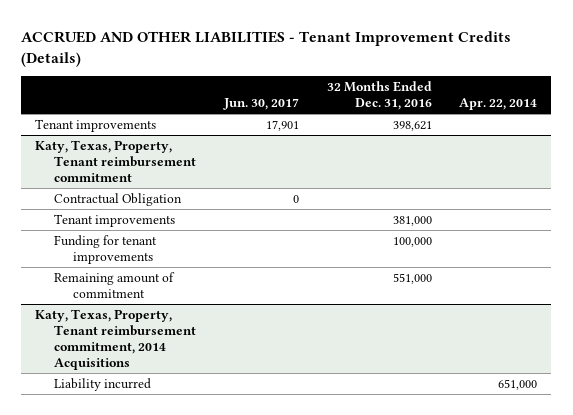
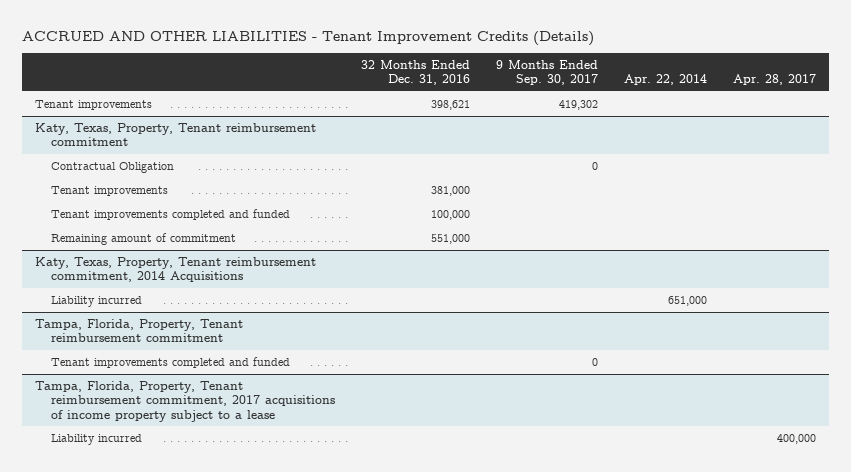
[222,98,299,111] Jun. 30, 2017 -> none
none -> [495,59,598,85] 9 Months Ended Sep. 30, 2017
none -> [732,73,816,85] Apr. 28, 2017
[53,234,157,264] Funding for tenant improvements -> [51,208,291,220] Tenant improvements completed and funded
none -> [35,318,244,343] Tampa, Florida, Property, Tenant reimbursement commitment
none -> [51,356,291,368] Tenant improvements completed and funded
none -> [35,380,336,422] Tampa, Florida, Property, Tenant reimbursement commitment, 2017 acquisitions of income property subject to a lease
none -> [51,433,143,445] Liability incurred

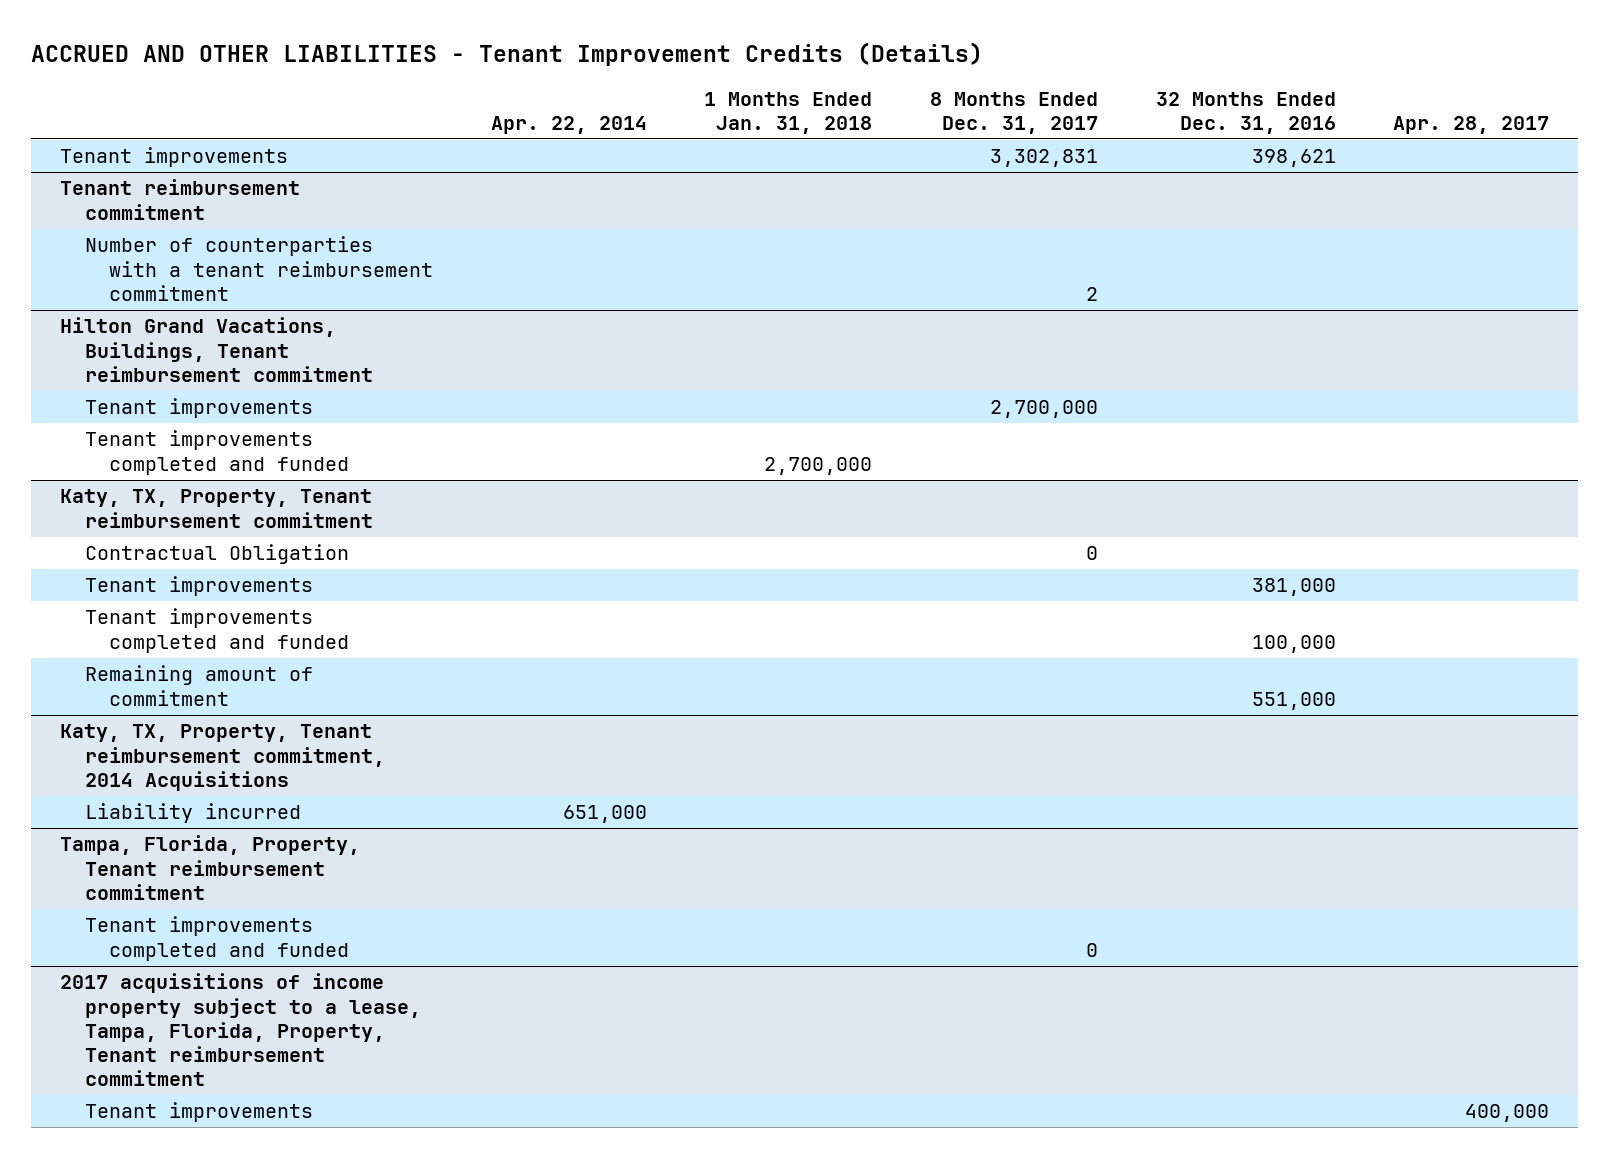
[495,59,598,85] 9 Months Ended Sep. 30, 2017 -> none
none -> [704,91,873,134] 1 Months Ended Jan. 31, 2018
none -> [929,91,1098,134] 8 Months Ended Dec. 31, 2017
none -> [60,179,301,220] Tenant reimbursement commitment
none -> [84,236,434,301] Number of counterparties with a tenant reimbursement commitment
none -> [60,317,373,382] Hilton Grand Vacations, Buildings, Tenant reimbursement commitment
none -> [84,398,313,419] Tenant improvements
none -> [84,430,350,475] Tenant improvements completed and funded
[35,122,317,147] Katy, Texas, Property, Tenant reimbursement commitment -> [60,489,373,528] Katy, TX, Property, Tenant reimbursement commitment
[35,256,317,283] Katy, Texas, Property, Tenant reimbursement commitment, 2014 Acquisitions -> [60,724,385,791] Katy, TX, Property, Tenant reimbursement commitment, 2014 Acquisitions
[51,433,143,445] Liability incurred -> none
[35,380,336,422] Tampa, Florida, Property, Tenant reimbursement commitment, 2017 acquisitions of income property subject to a lease -> [60,973,421,1087] 2017 acquisitions of income property subject to a lease, Tampa, Florida, Property, Tenant reimbursement commitment
none -> [84,1102,313,1123] Tenant improvements

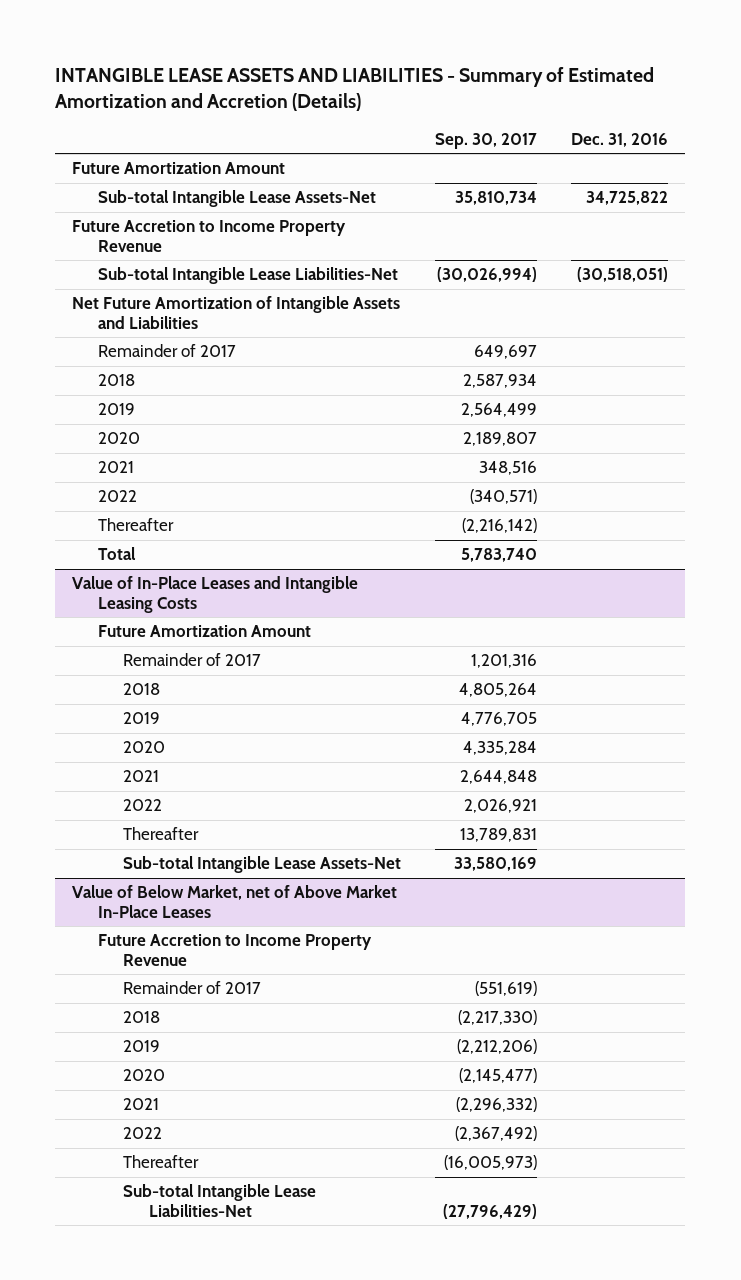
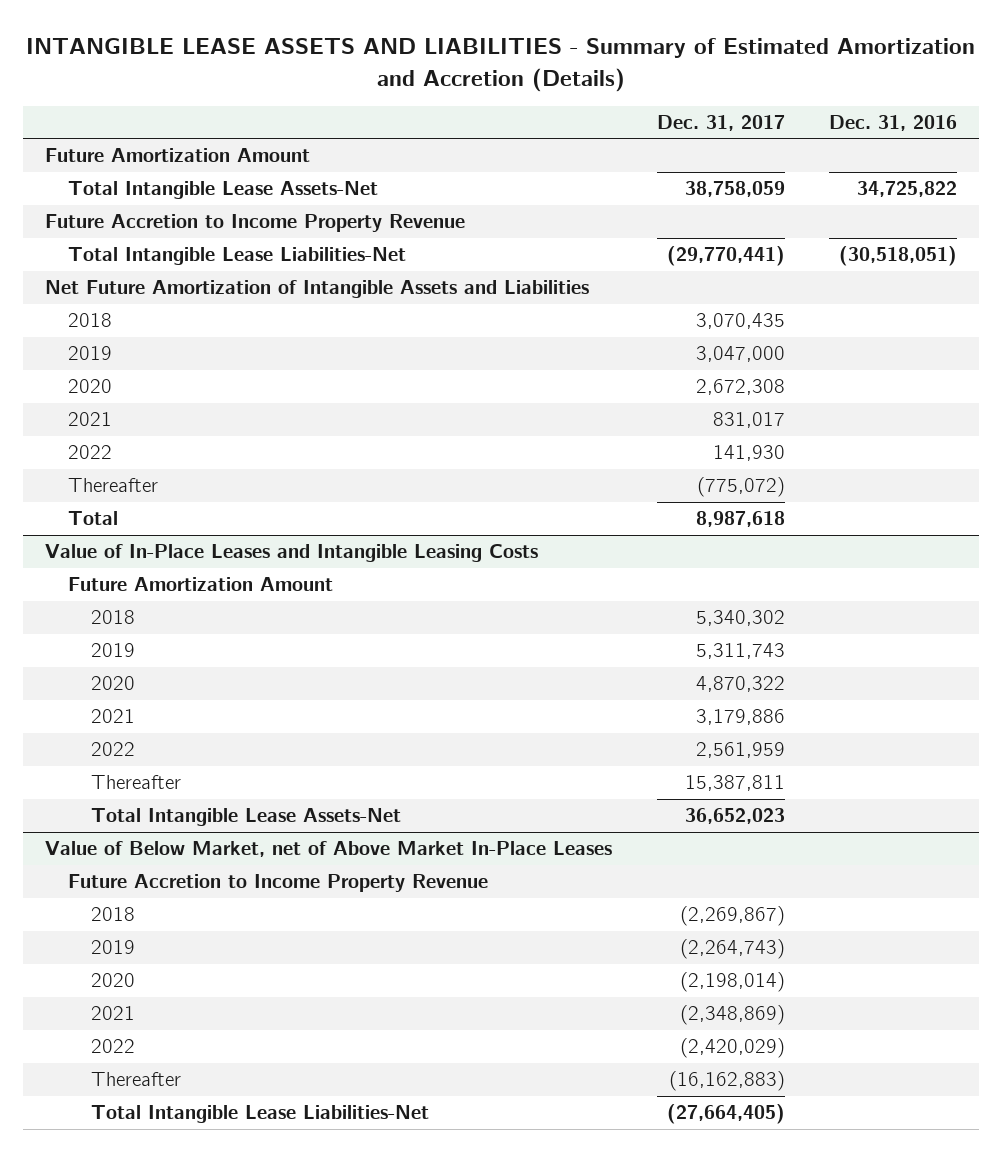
[435,132,538,149] Sep. 30, 2017 -> none
none -> [656,114,785,131] Dec. 31, 2017
[97,190,376,208] Sub-total Intangible Lease Assets-Net -> [67,181,378,200] Total Intangible Lease Assets-Net
[97,267,398,285] Sub-total Intangible Lease Liabilities-Net -> [67,247,406,266] Total Intangible Lease Liabilities-Net
[97,344,236,358] Remainder of 2017 -> none
[123,653,262,667] Remainder of 2017 -> none
[123,856,402,874] Sub-total Intangible Lease Assets-Net -> [90,808,401,827] Total Intangible Lease Assets-Net
[123,981,262,995] Remainder of 2017 -> none
[123,1184,317,1217] Sub-total Intangible Lease Liabilities-Net -> [90,1105,429,1124] Total Intangible Lease Liabilities-Net

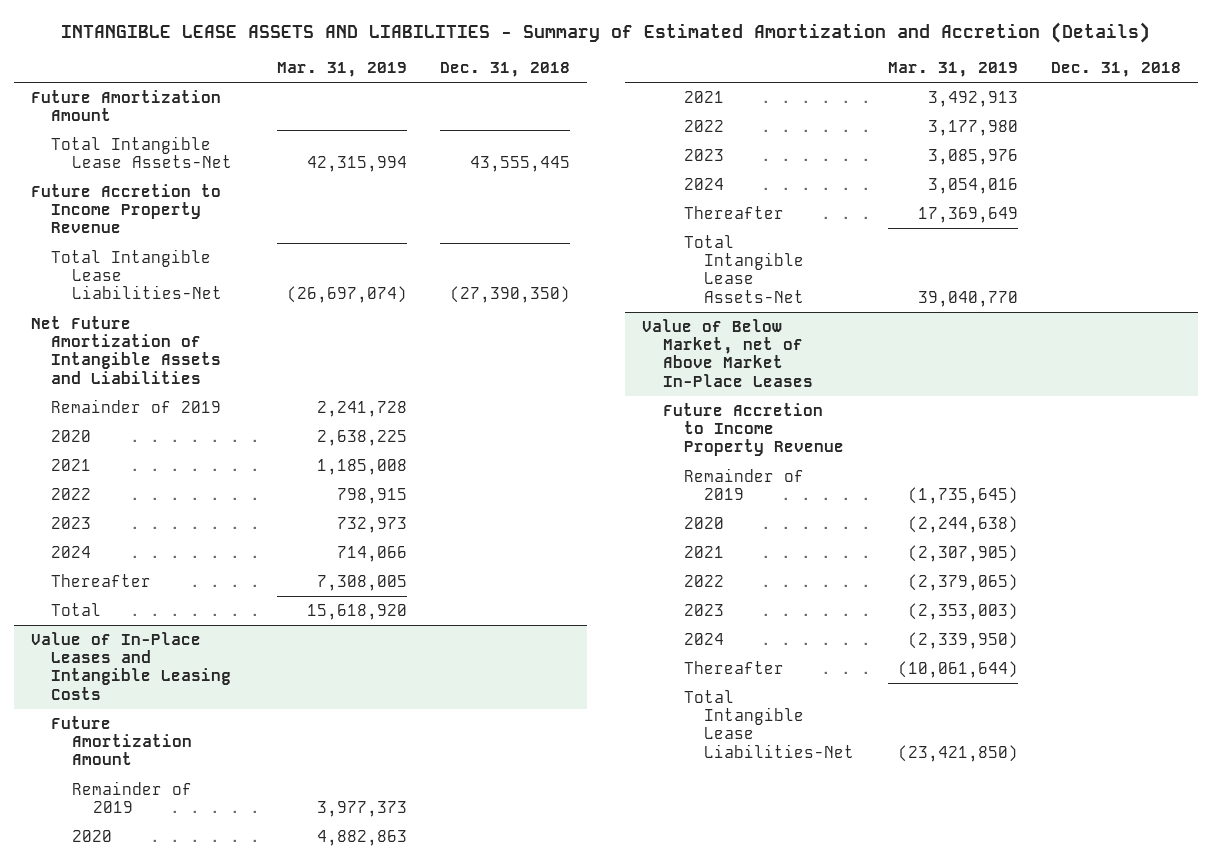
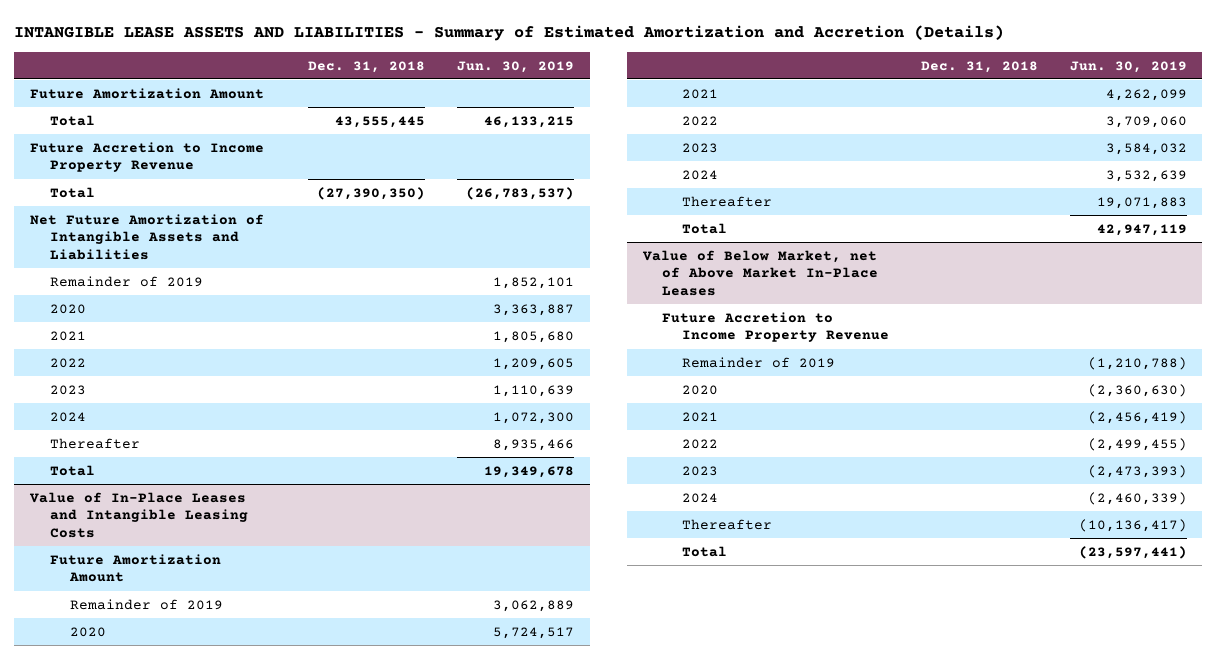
[276,61,407,77] Mar. 31, 2019 -> none
none -> [457,60,575,73] Jun. 30, 2019
[51,135,233,169] Total Intangible Lease Assets-Net -> [50,114,96,126] Total
[51,248,223,300] Total Intangible Lease Liabilities-Net -> [50,186,96,198] Total
[683,234,805,303] Total Intangible Lease Assets-Net -> [682,222,728,234] Total
[683,689,855,758] Total Intangible Lease Liabilities-Net -> [682,545,728,557] Total

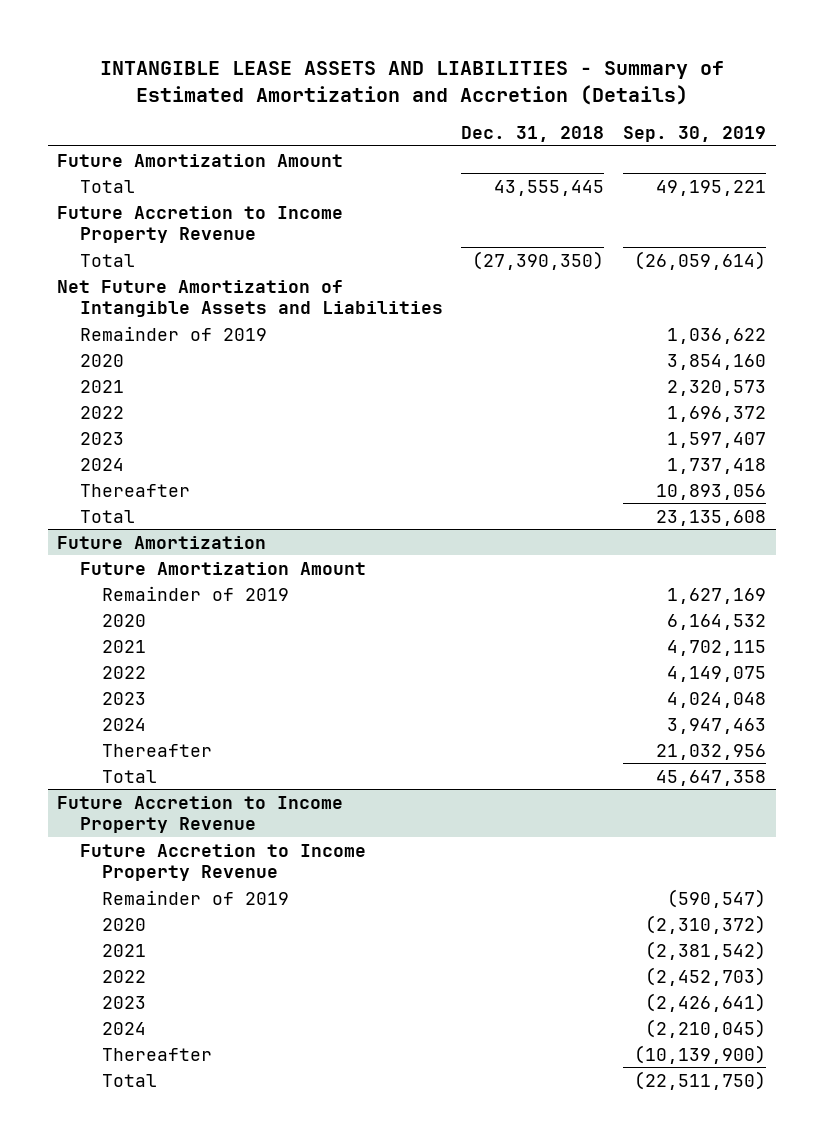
[457,60,575,73] Jun. 30, 2019 -> none
none -> [623,126,767,143] Sep. 30, 2019
[29,491,249,538] Value of In-Place Leases and Intangible Leasing Costs -> [57,535,267,549] Future Amortization
[641,249,879,296] Value of Below Market, net of Above Market In-Place Leases -> [57,795,344,834] Future Accretion to Income Property Revenue

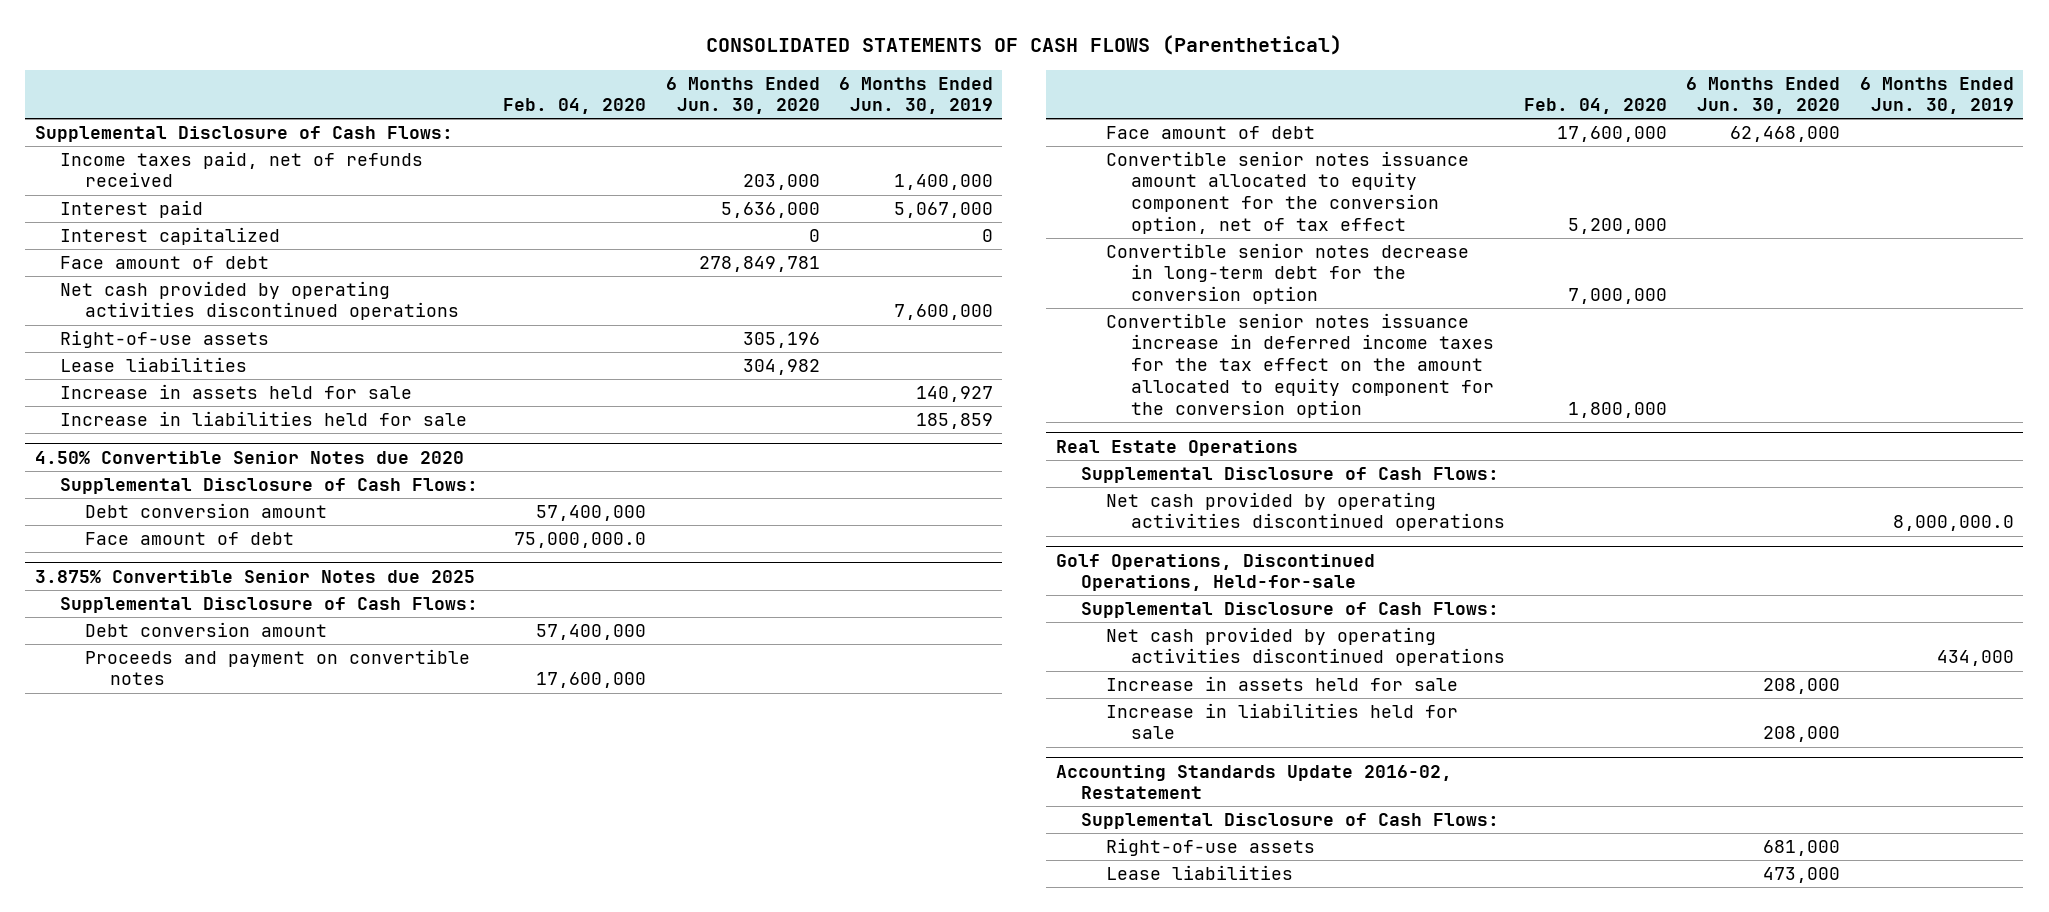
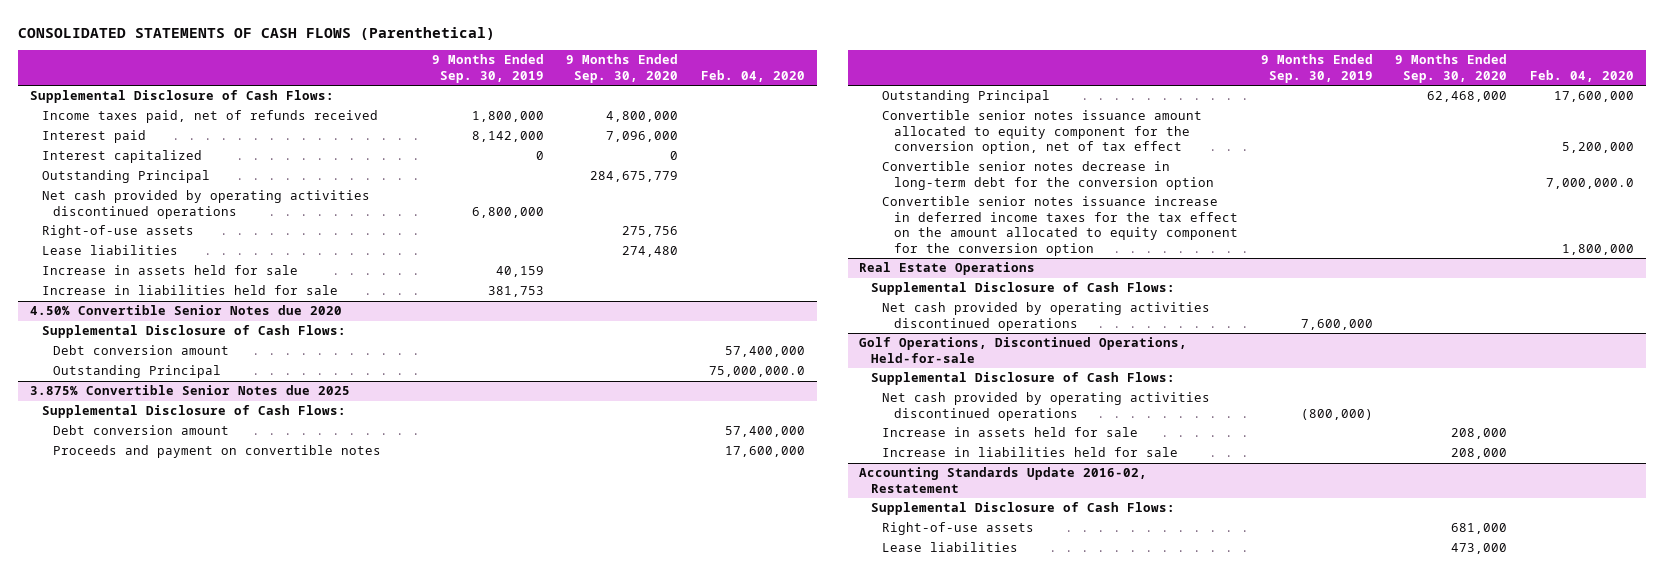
[665,76,820,115] 6 Months Ended Jun. 30, 2020 -> none
[838,76,993,115] 6 Months Ended Jun. 30, 2019 -> none
none -> [431,54,544,83] 9 Months Ended Sep. 30, 2019
none -> [566,54,679,83] 9 Months Ended Sep. 30, 2020
[59,255,269,269] Face amount of debt -> [41,170,210,184] Outstanding Principal
[84,531,294,545] Face amount of debt -> [53,365,222,379] Outstanding Principal
[1105,125,1315,139] Face amount of debt -> [882,90,1051,104] Outstanding Principal
[1568,288,1668,305] 7,000,000 -> [1546,177,1635,189] 7,000,000.0

